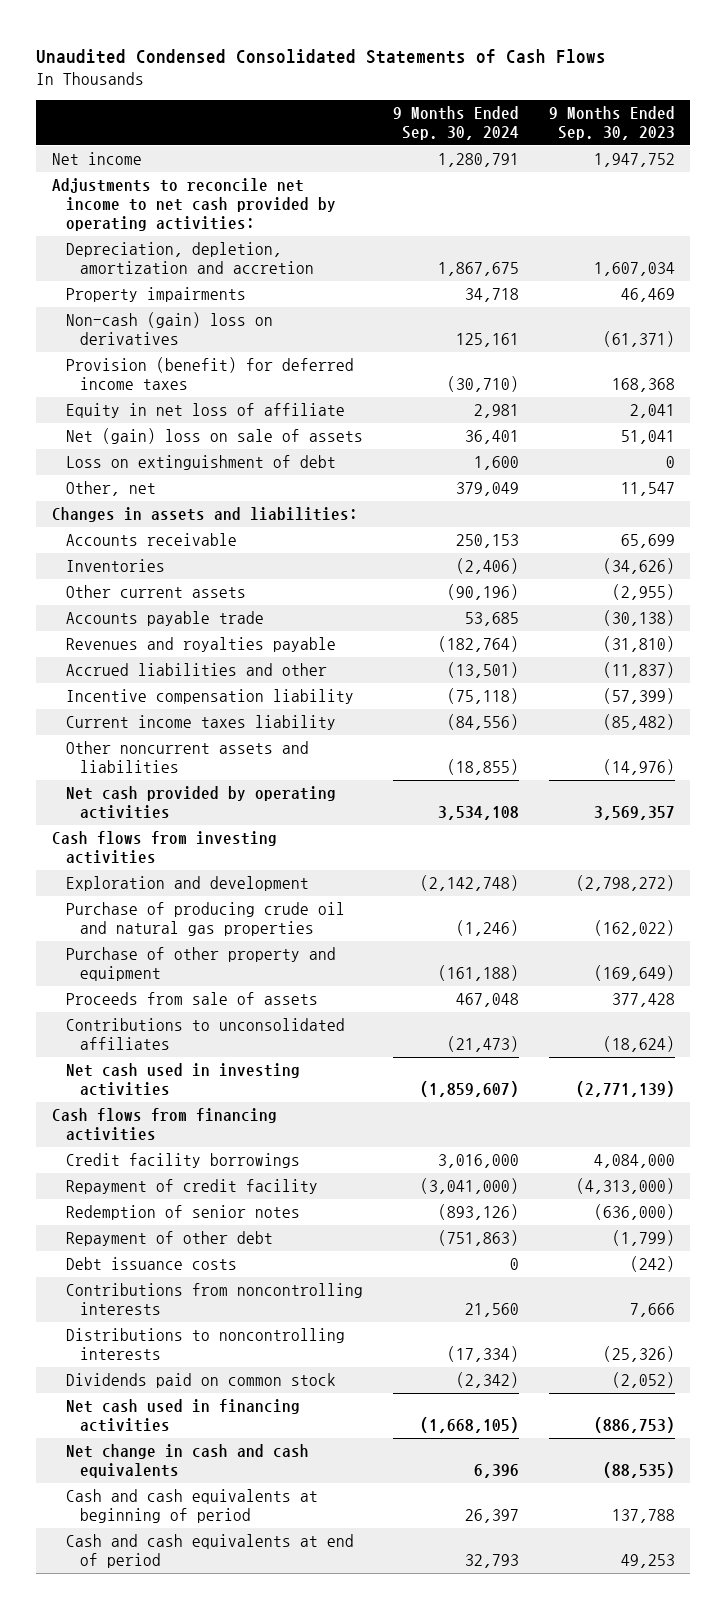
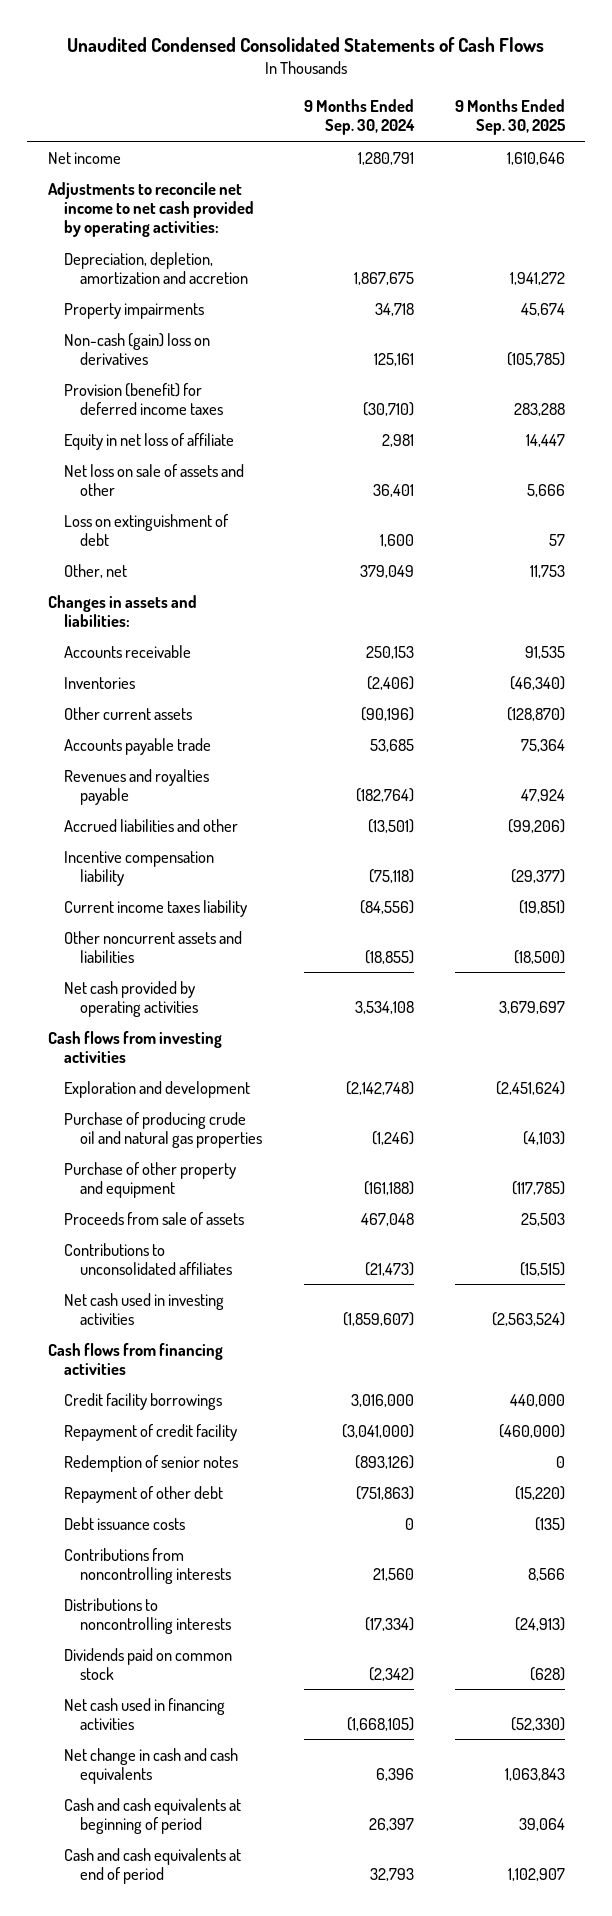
[549,106,676,141] 9 Months Ended Sep. 30, 2023 -> none
none -> [454,99,566,136] 9 Months Ended Sep. 30, 2025
[65,428,363,445] Net (gain) loss on sale of assets -> [64,463,245,496] Net loss on sale of assets and other

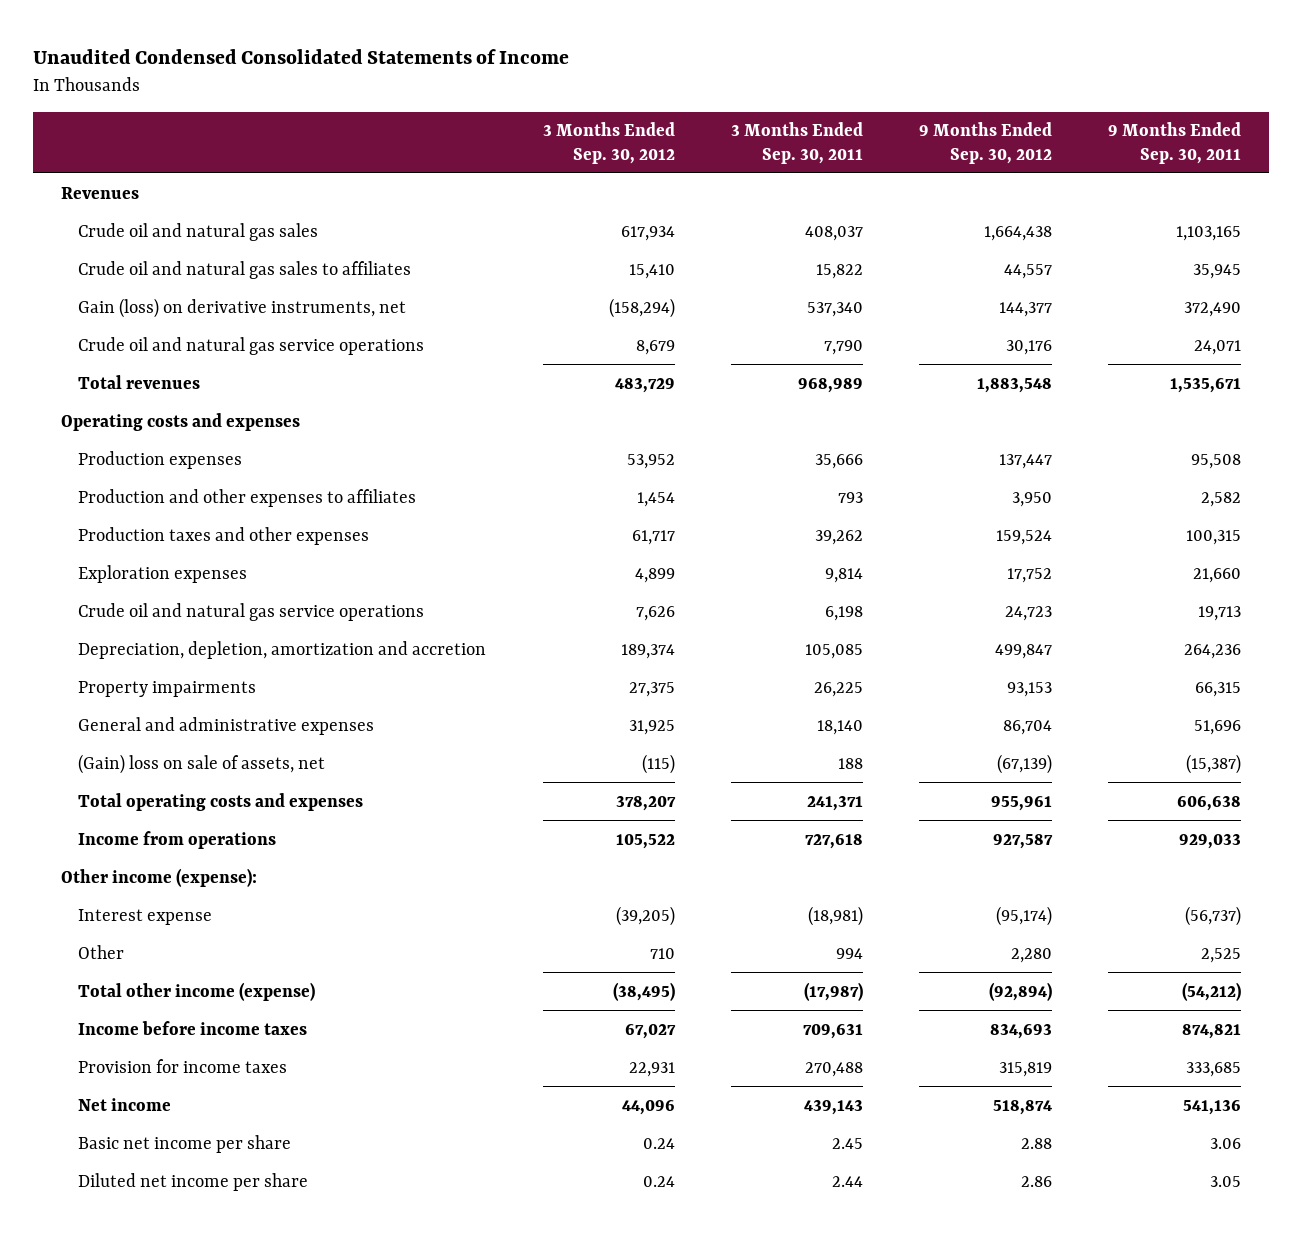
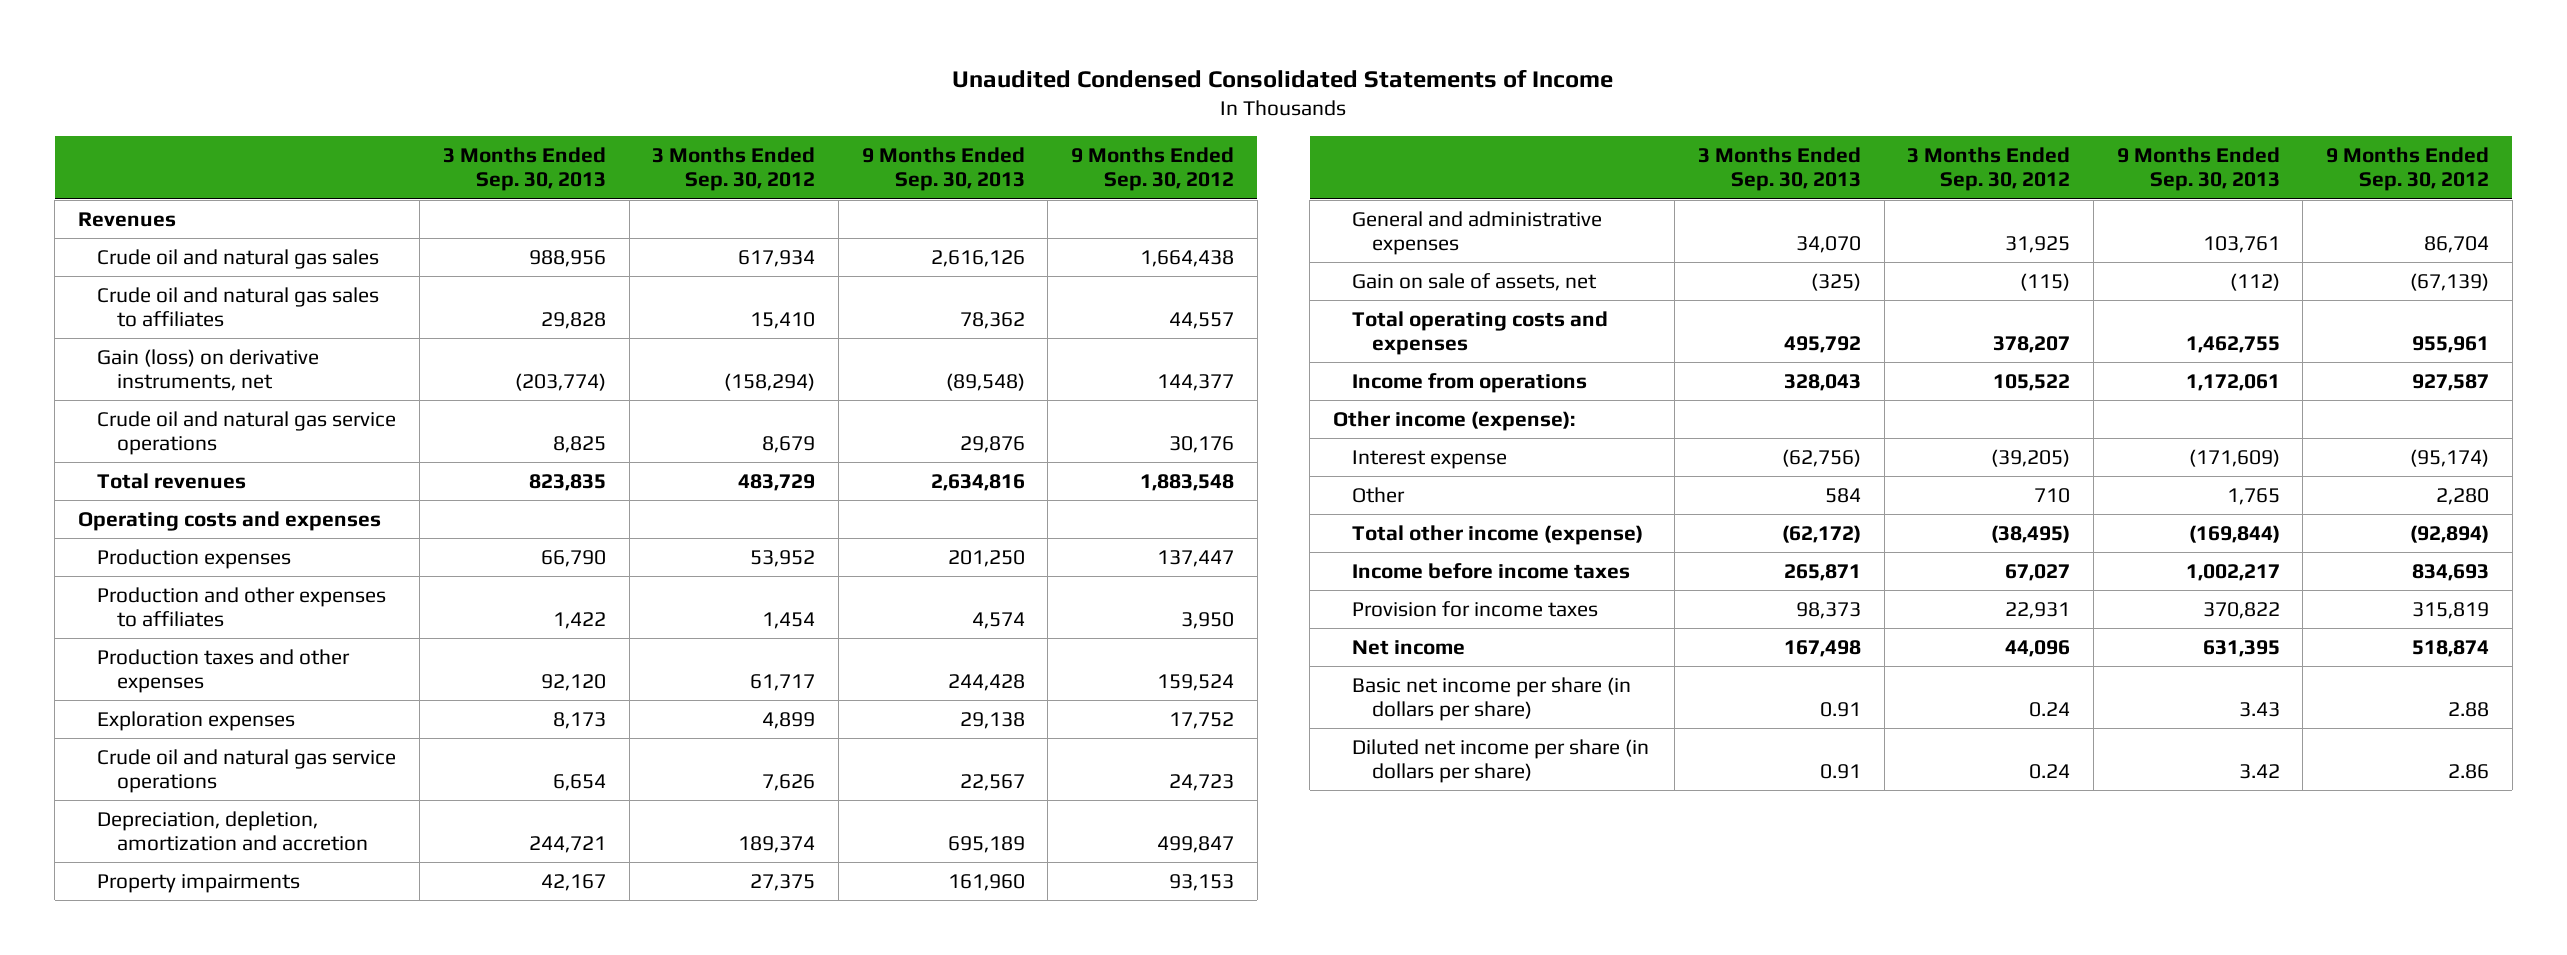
[730,122,863,164] 3 Months Ended Sep. 30, 2011 -> none
[1108,122,1242,164] 9 Months Ended Sep. 30, 2011 -> none
none -> [442,147,606,192] 3 Months Ended Sep. 30, 2013
none -> [861,147,1025,192] 9 Months Ended Sep. 30, 2013
[78,753,326,774] (Gain) loss on sale of assets, net -> [1352,272,1598,291] Gain on sale of assets, net
[78,1134,292,1153] Basic net income per share -> [1352,676,1632,721] Basic net income per share (in dollars per share)
[78,1172,309,1191] Diluted net income per share -> [1352,738,1650,783] Diluted net income per share (in dollars per share)

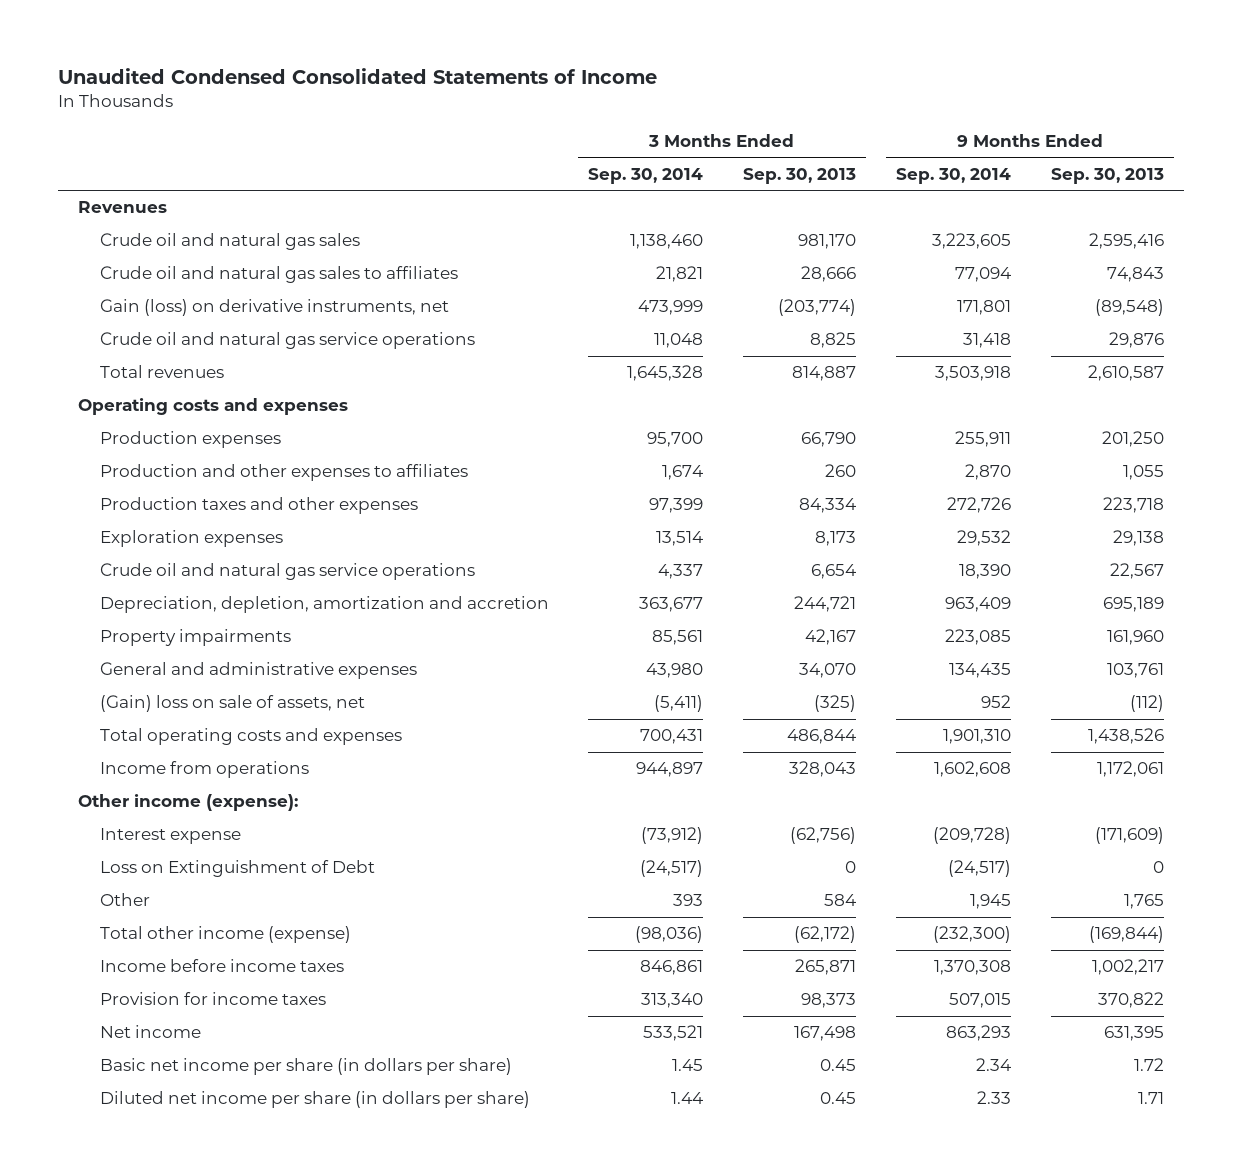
[652,147,816,192] 3 Months Ended Sep. 30, 2012 -> none
[1071,147,1235,192] 9 Months Ended Sep. 30, 2012 -> none
none -> [588,167,704,184] Sep. 30, 2014
none -> [896,167,1012,184] Sep. 30, 2014
[528,249,606,267] 988,956 -> [798,234,857,250] 981,170
[930,249,1025,267] 2,616,126 -> [1089,233,1165,250] 2,595,416
[540,311,606,329] 29,828 -> [801,266,857,283] 28,666
[959,311,1025,329] 78,362 -> [1107,267,1165,283] 74,843
[528,473,606,491] 823,835 -> [792,366,857,382] 814,887
[930,473,1025,491] 2,634,816 -> [1088,365,1165,382] 2,610,587
[552,611,606,629] 1,422 -> [825,464,857,478] 260
[971,611,1025,629] 4,574 -> [1123,465,1165,481] 1,055
[540,673,606,691] 92,120 -> [799,498,857,514] 84,334
[947,673,1025,691] 244,428 -> [1103,497,1165,514] 223,718
[1352,272,1598,291] Gain on sale of assets, net -> [99,695,365,713] (Gain) loss on sale of assets, net
[1783,335,1861,353] 495,792 -> [787,729,857,745] 486,844
[2185,335,2280,353] 1,462,755 -> [1088,728,1165,745] 1,438,526
none -> [99,860,375,878] Loss on Extinguishment of Debt
[1819,701,1861,717] 0.91 -> [820,1059,857,1072] 0.45
[2238,701,2280,717] 3.43 -> [1134,1058,1165,1072] 1.72
[1819,763,1861,779] 0.91 -> [820,1092,857,1105] 0.45
[2238,763,2280,779] 3.42 -> [1138,1092,1165,1105] 1.71

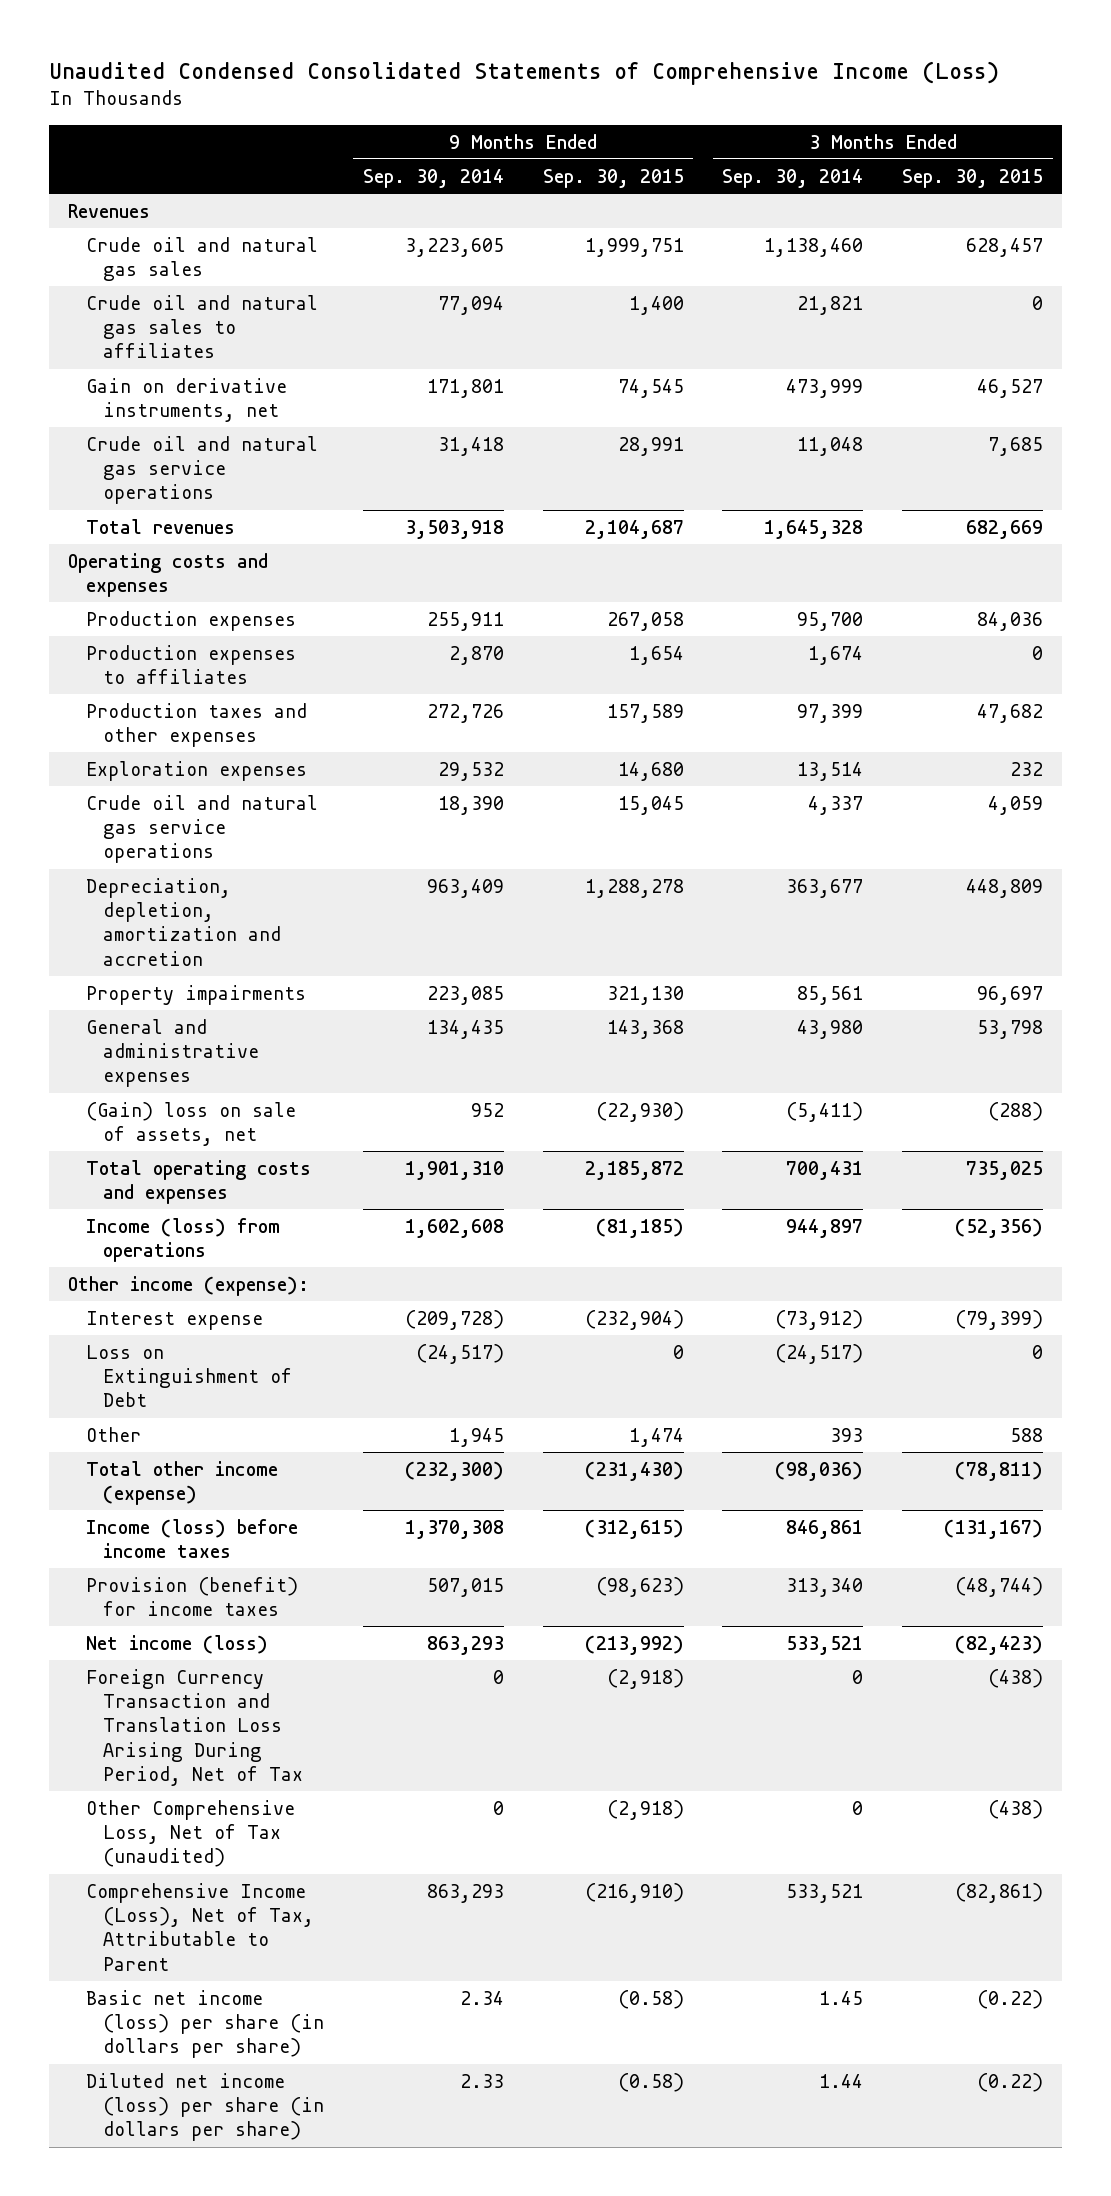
[58,68,658,85] Unaudited Condensed Consolidated Statements of Income -> [48,61,999,86] Unaudited Condensed Consolidated Statements of Comprehensive Income (Loss)
[743,167,857,184] Sep. 30, 2013 -> none
[1051,167,1165,184] Sep. 30, 2013 -> none
none -> [542,168,684,188] Sep. 30, 2015
none -> [901,168,1043,188] Sep. 30, 2015
[99,299,449,317] Gain (loss) on derivative instruments, net -> [85,377,287,423] Gain on derivative instruments, net
[99,464,468,482] Production and other expenses to affiliates -> [85,644,296,685] Production expenses to affiliates
[99,761,309,779] Income from operations -> [85,1217,280,1263] Income (loss) from operations
[99,959,344,973] Income before income taxes -> [85,1518,298,1559] Income (loss) before income taxes
[99,992,326,1006] Provision for income taxes -> [85,1576,298,1617] Provision (benefit) for income taxes
[99,1025,201,1039] Net income -> [85,1634,268,1654] Net income (loss)
none -> [85,1668,304,1787] Foreign Currency Transaction and Translation Loss Arising During Period, Net of Tax
none -> [85,1799,295,1868] Other Comprehensive Loss, Net of Tax (unaudited)
none -> [85,1882,315,1971] Comprehensive Income (Loss), Net of Tax, Attributable to Parent
[99,1058,512,1076] Basic net income per share (in dollars per share) -> [85,1989,325,2059] Basic net income (loss) per share (in dollars per share)
[99,1091,530,1109] Diluted net income per share (in dollars per share) -> [85,2072,325,2142] Diluted net income (loss) per share (in dollars per share)

